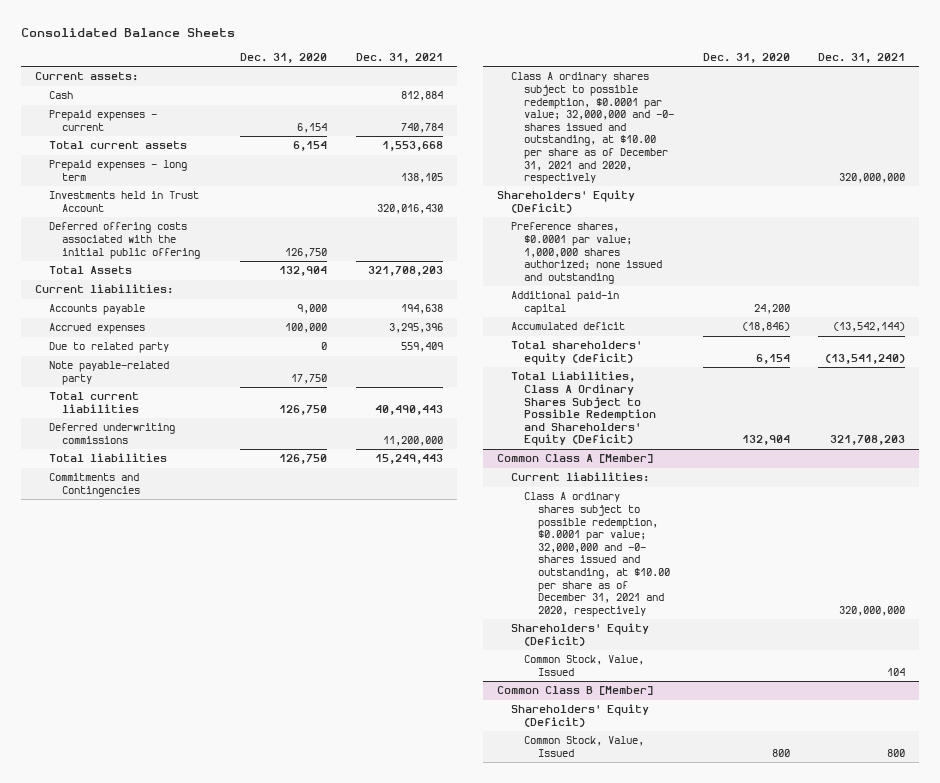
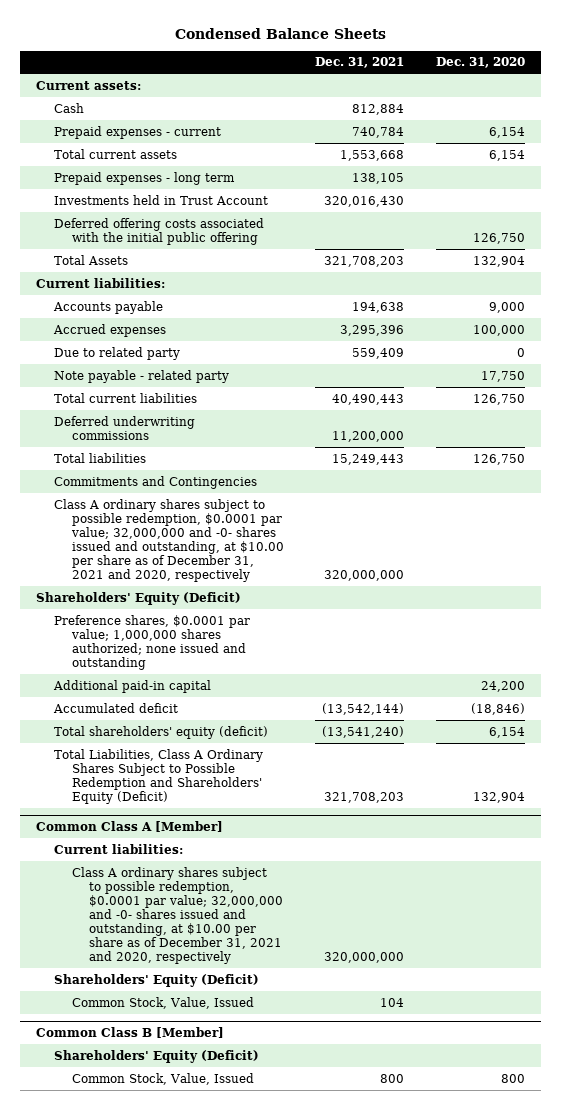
[21,28,236,38] Consolidated Balance Sheets -> [174,27,386,39] Condensed Balance Sheets
[48,361,169,385] Note payable-related party -> [53,369,229,383] Note payable - related party

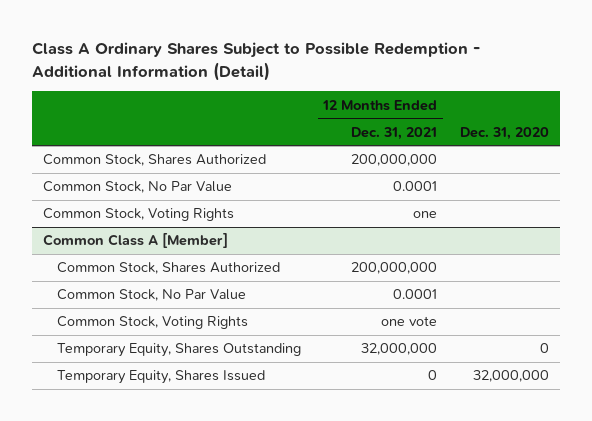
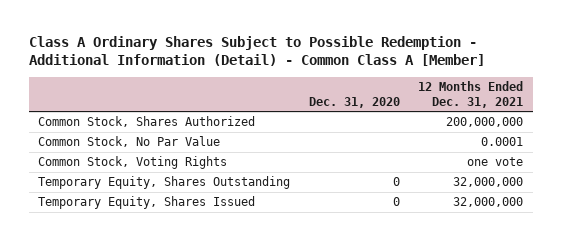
[32,42,481,81] Class A Ordinary Shares Subject to Possible Redemption - Additional Information (Detail) -> [28,35,485,66] Class A Ordinary Shares Subject to Possible Redemption - Additional Information (Detail) - Common Class A [Member]
[43,208,235,222] Common Stock, Voting Rights -> none
[43,233,229,249] Common Class A [Member] -> none
[57,262,281,275] Common Stock, Shares Authorized -> none
[57,289,247,302] Common Stock, No Par Value -> none
[428,370,438,381] 0 -> [453,197,524,208] 32,000,000
[472,370,549,383] 32,000,000 -> [392,197,400,207] 0

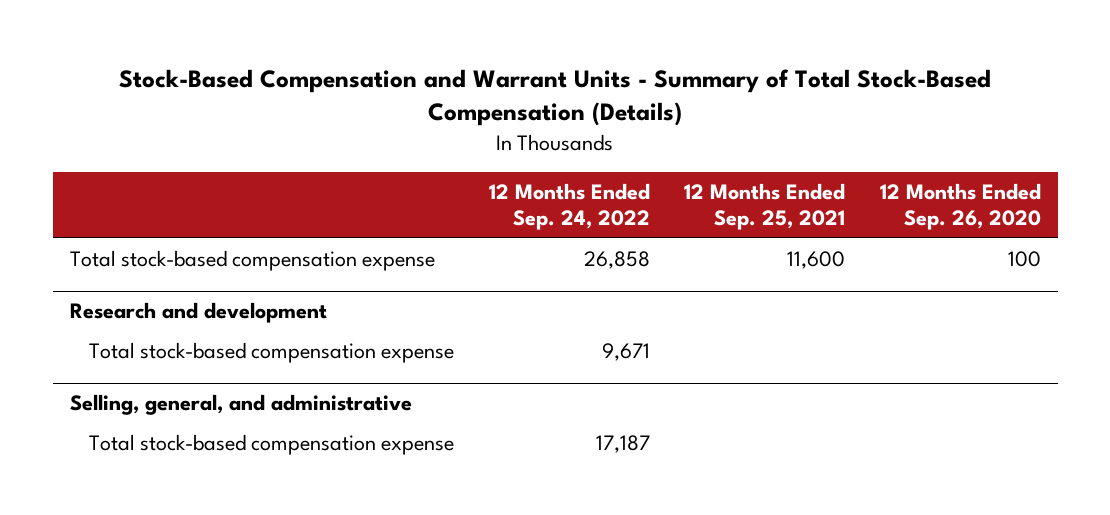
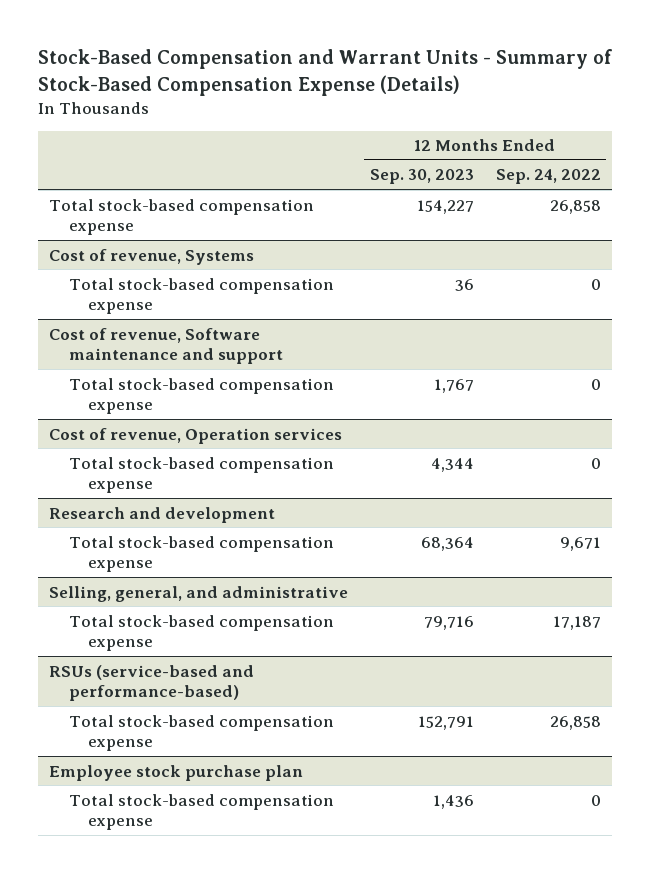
[119,68,992,127] Stock-Based Compensation and Warrant Units - Summary of Total Stock-Based Compensation (Details) -> [38,49,613,96] Stock-Based Compensation and Warrant Units - Summary of Stock-Based Compensation Expense (Details)
[684,182,846,231] 12 Months Ended Sep. 25, 2021 -> none
[879,182,1041,231] 12 Months Ended Sep. 26, 2020 -> none
none -> [369,169,474,185] Sep. 30, 2023
none -> [48,248,254,265] Cost of revenue, Systems
none -> [68,277,334,314] Total stock-based compensation expense
none -> [48,327,283,364] Cost of revenue, Software maintenance and support
none -> [68,377,334,414] Total stock-based compensation expense
none -> [48,427,342,444] Cost of revenue, Operation services
none -> [68,456,334,493] Total stock-based compensation expense
none -> [48,664,254,701] RSUs (service-based and performance-based)
none -> [68,714,334,751] Total stock-based compensation expense
none -> [48,764,303,781] Employee stock purchase plan
none -> [68,793,334,830] Total stock-based compensation expense

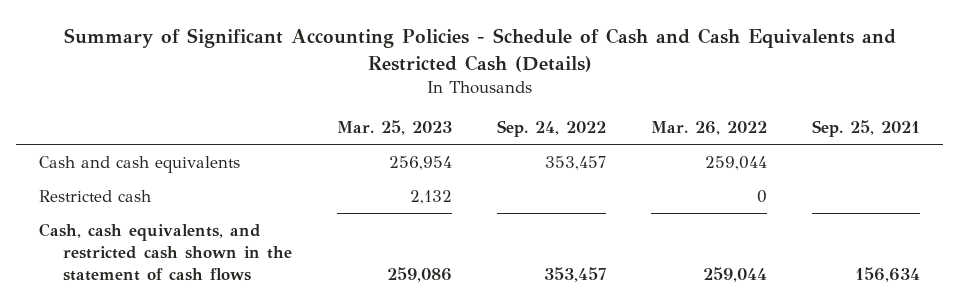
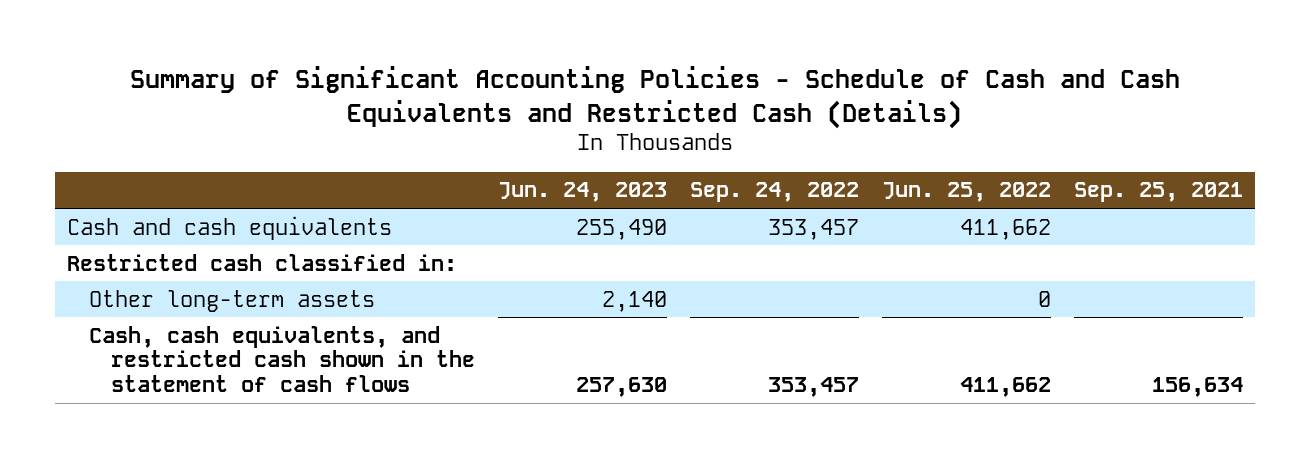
[336,119,452,135] Mar. 25, 2023 -> none
[651,120,768,135] Mar. 26, 2022 -> none
none -> [497,182,667,203] Jun. 24, 2023
none -> [882,182,1052,203] Jun. 25, 2022
none -> [66,253,457,271] Restricted cash classified in:
[38,189,151,202] Restricted cash -> [88,289,375,312] Other long-term assets

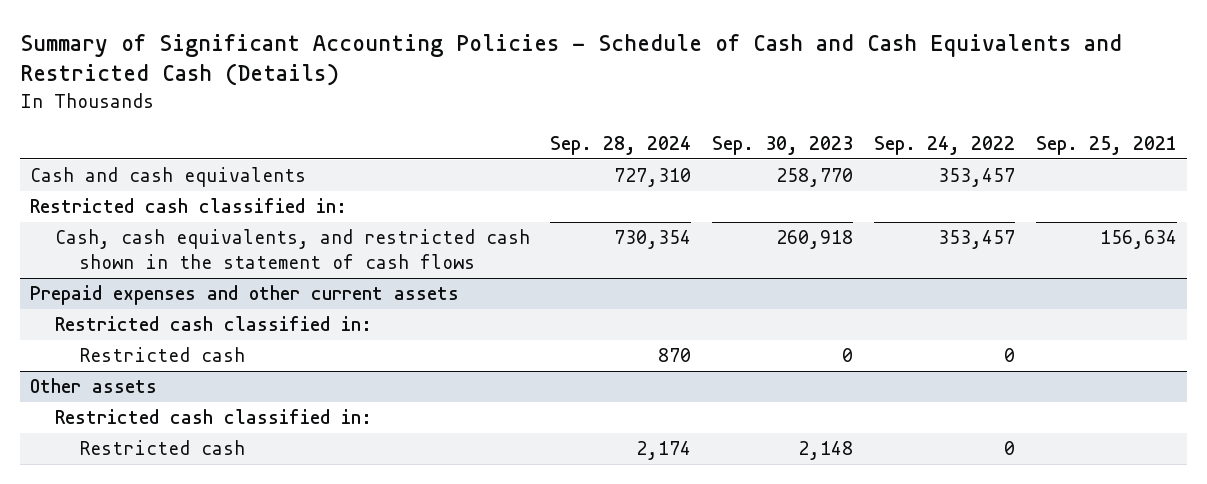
[497,182,667,203] Jun. 24, 2023 -> none
[882,182,1052,203] Jun. 25, 2022 -> none
none -> [550,136,692,156] Sep. 28, 2024
none -> [712,136,854,156] Sep. 30, 2023
[88,289,375,312] Other long-term assets -> none
none -> [30,285,460,306] Prepaid expenses and other current assets
none -> [54,316,372,332] Restricted cash classified in:
none -> [78,347,245,363] Restricted cash
none -> [30,378,158,394] Other assets
none -> [54,409,372,425] Restricted cash classified in:
none -> [78,440,245,456] Restricted cash

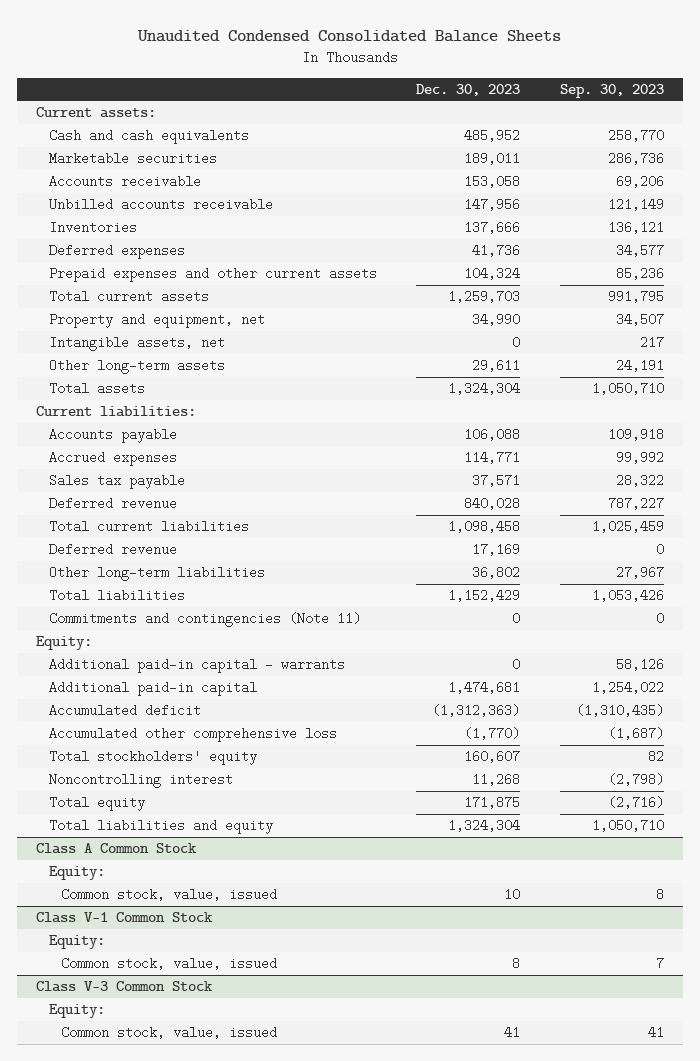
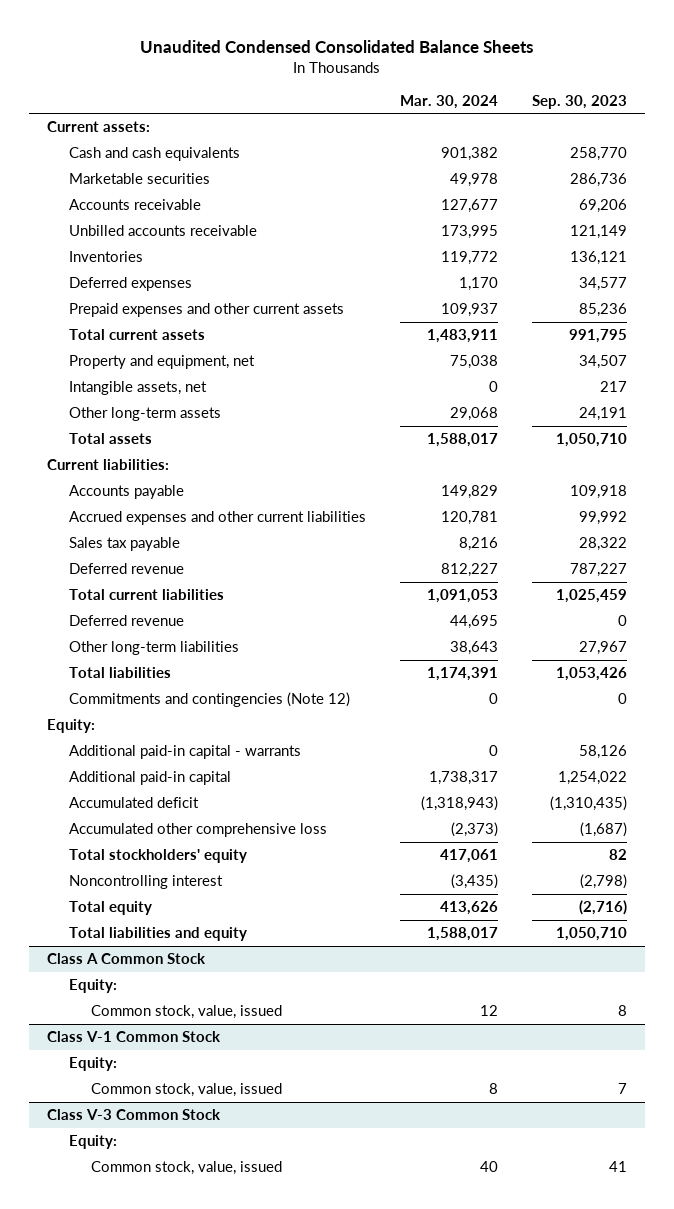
[416,83,521,96] Dec. 30, 2023 -> none
none -> [400,95,499,110] Mar. 30, 2024
[48,451,177,467] Accrued expenses -> [68,511,366,526] Accrued expenses and other current liabilities
[48,612,361,628] Commitments and contingencies (Note 11) -> [68,692,350,708] Commitments and contingencies (Note 12)

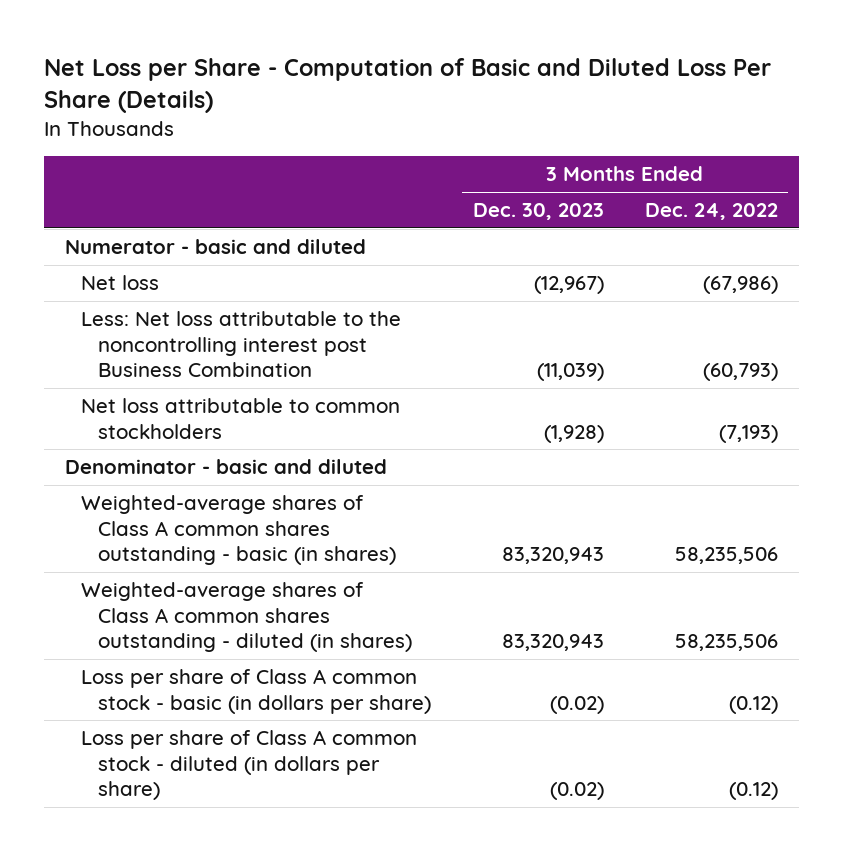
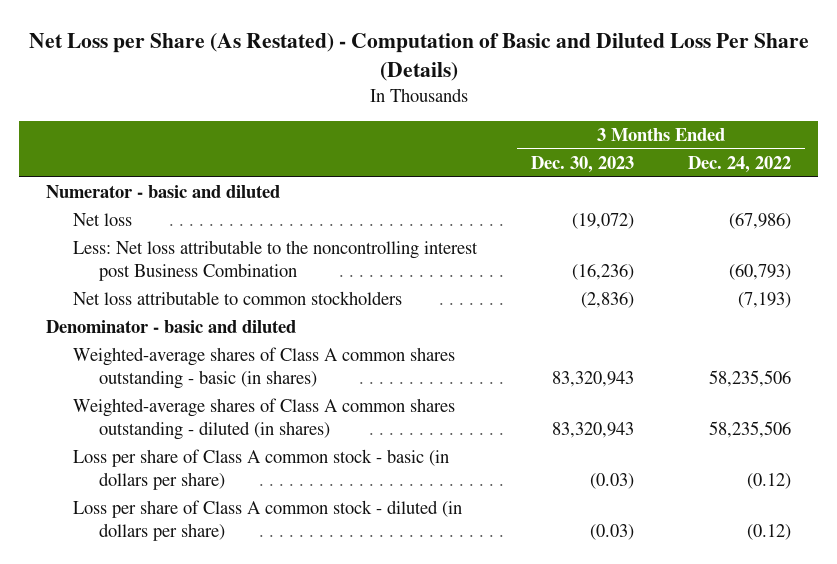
[43,57,771,113] Net Loss per Share - Computation of Basic and Diluted Loss Per Share (Details) -> [28,32,809,81] Net Loss per Share (As Restated) - Computation of Basic and Diluted Loss Per Share (Details)
[533,276,604,295] (12,967) -> [571,213,634,230] (19,072)
[536,363,604,382] (11,039) -> [571,263,634,280] (16,236)
[543,424,604,443] (1,928) -> [580,292,634,309] (2,836)
[549,695,604,714] (0.02) -> [589,472,634,489] (0.03)
[549,782,604,801] (0.02) -> [589,523,634,540] (0.03)

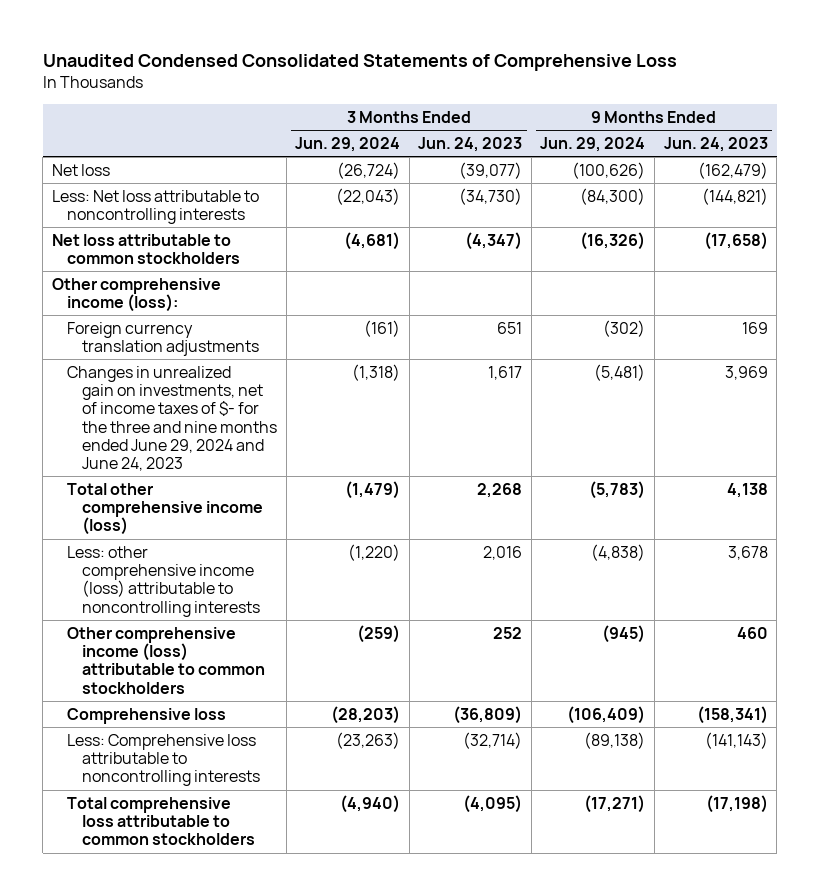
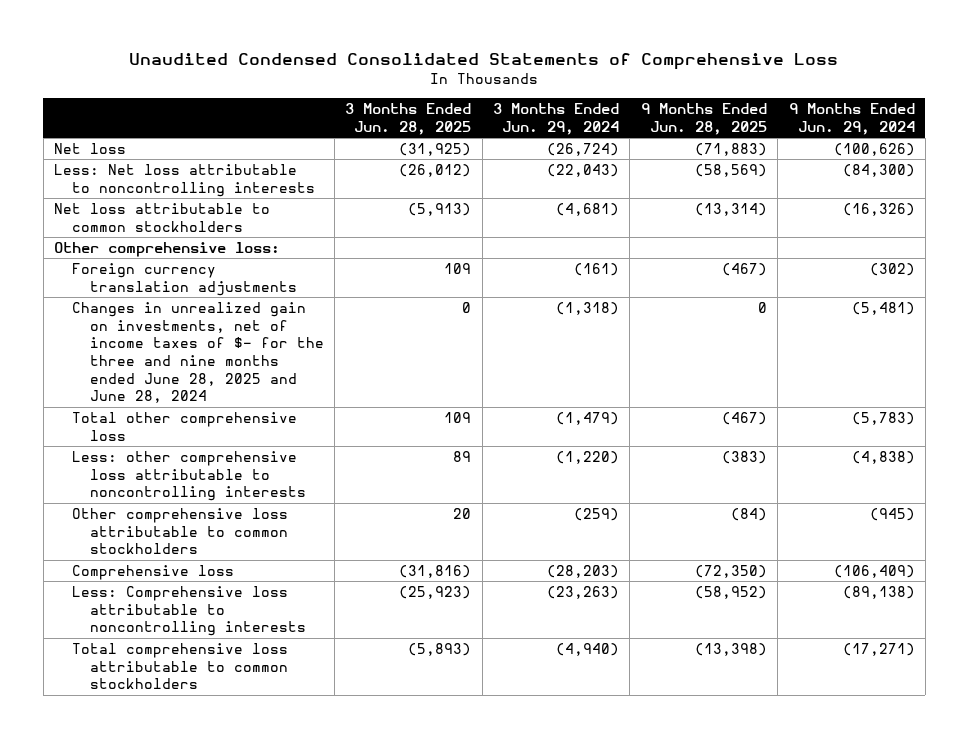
[418,136,523,152] Jun. 24, 2023 -> none
[663,136,768,152] Jun. 24, 2023 -> none
none -> [345,102,472,135] 3 Months Ended Jun. 28, 2025
none -> [640,102,767,135] 9 Months Ended Jun. 28, 2025
[51,277,221,313] Other comprehensive income (loss): -> [54,241,281,257] Other comprehensive loss:
[66,365,278,472] Changes in unrealized gain on investments, net of income taxes of $- for the three and nine months ended June 29, 2024 and June 24, 2023 -> [71,301,324,404] Changes in unrealized gain on investments, net of income taxes of $- for the three and nine months ended June 28, 2025 and June 28, 2024
[66,482,264,536] Total other comprehensive income (loss) -> [71,411,297,441] Total other comprehensive loss
[66,545,261,617] Less: other comprehensive income (loss) attributable to noncontrolling interests -> [71,450,306,502] Less: other comprehensive loss attributable to noncontrolling interests
[66,626,266,694] Other comprehensive income (loss) attributable to common stockholders -> [71,507,288,555] Other comprehensive loss attributable to common stockholders

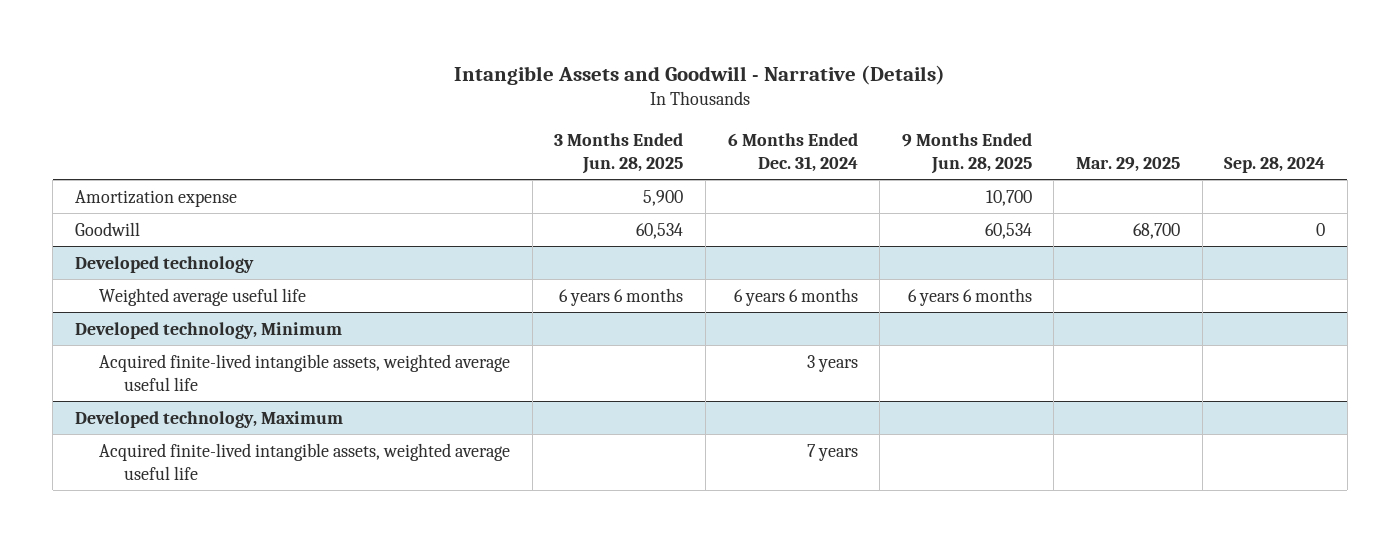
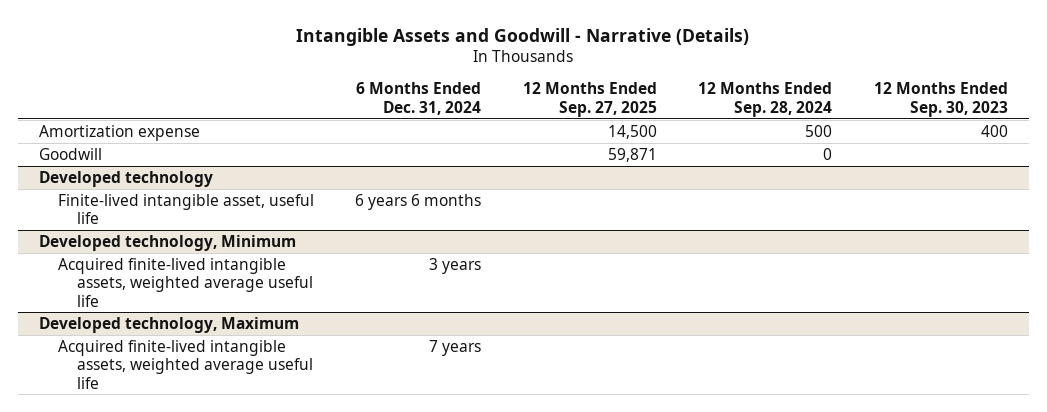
[554,132,684,174] 3 Months Ended Jun. 28, 2025 -> none
[901,132,1032,174] 9 Months Ended Jun. 28, 2025 -> none
[1076,156,1181,172] Mar. 29, 2025 -> none
[1224,156,1326,173] Sep. 28, 2024 -> none
none -> [522,82,657,117] 12 Months Ended Sep. 27, 2025
none -> [698,82,833,117] 12 Months Ended Sep. 28, 2024
none -> [873,82,1008,117] 12 Months Ended Sep. 30, 2023
[99,287,307,306] Weighted average useful life -> [57,193,314,225] Finite-lived intangible asset, useful life

